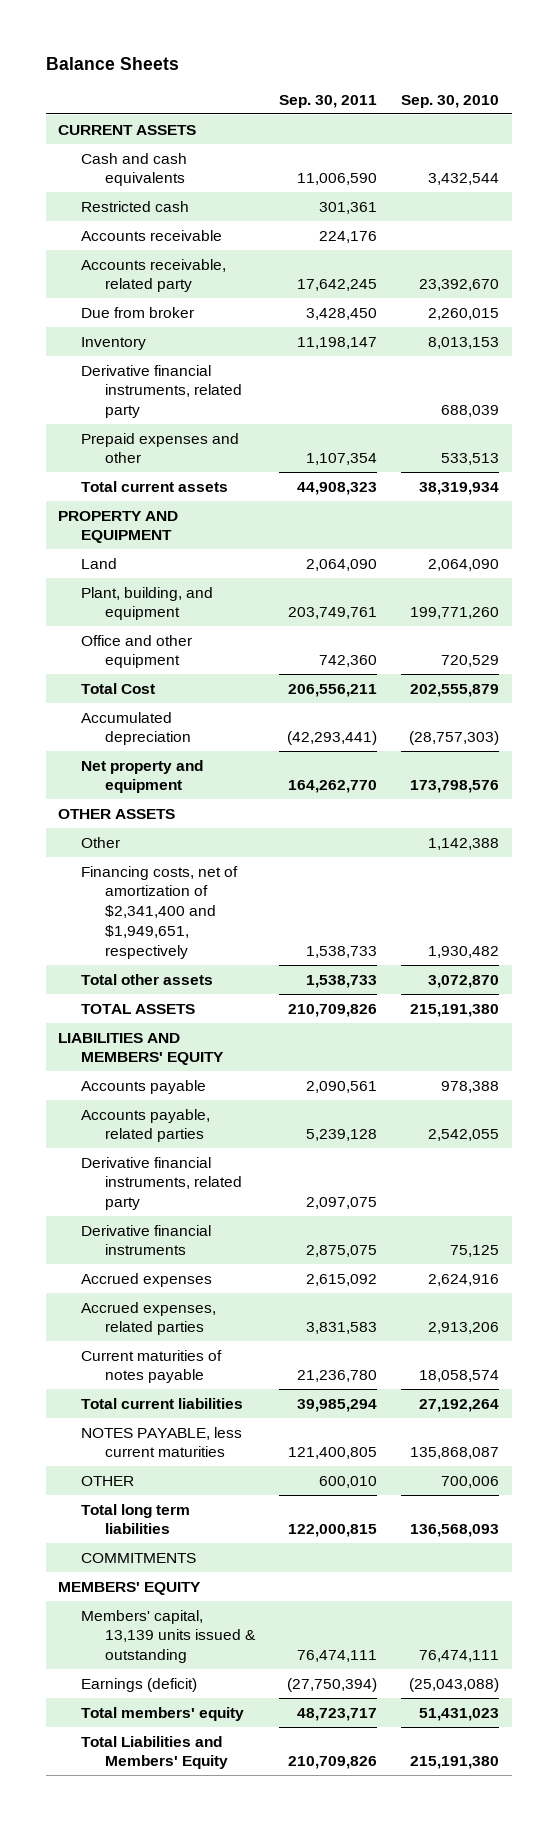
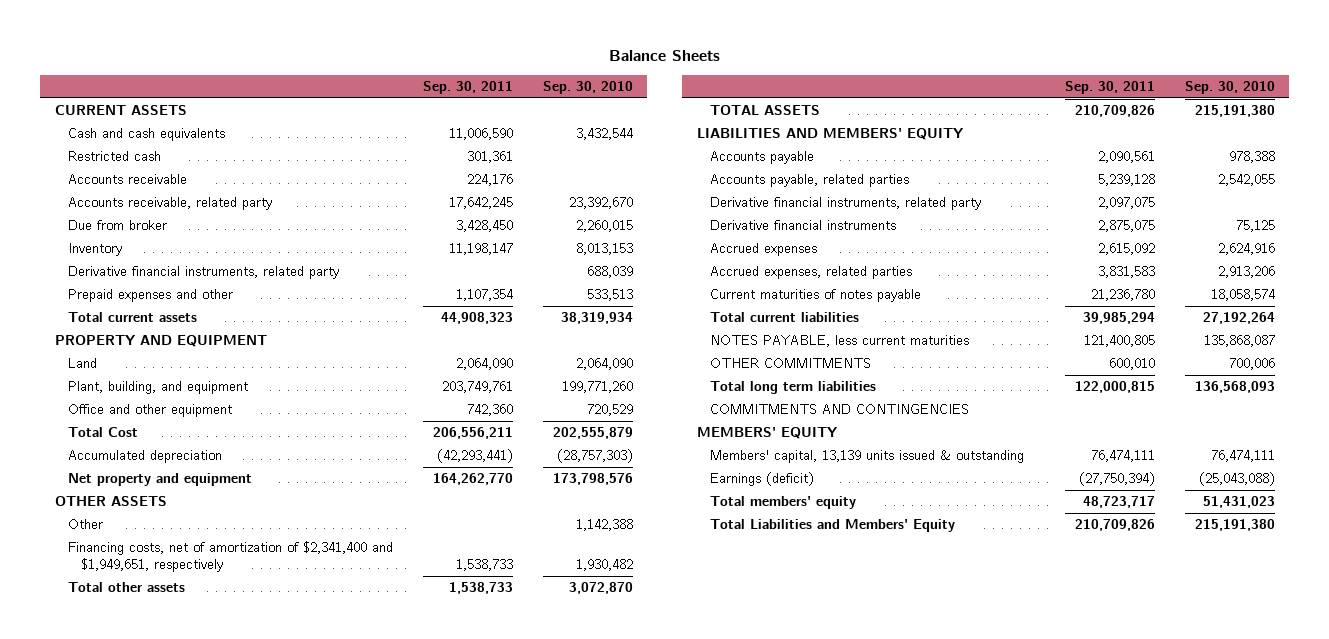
[81,1475,135,1486] OTHER -> [710,358,872,369] OTHER COMMITMENTS
[81,1552,197,1563] COMMITMENTS -> [710,404,970,415] COMMITMENTS AND CONTINGENCIES

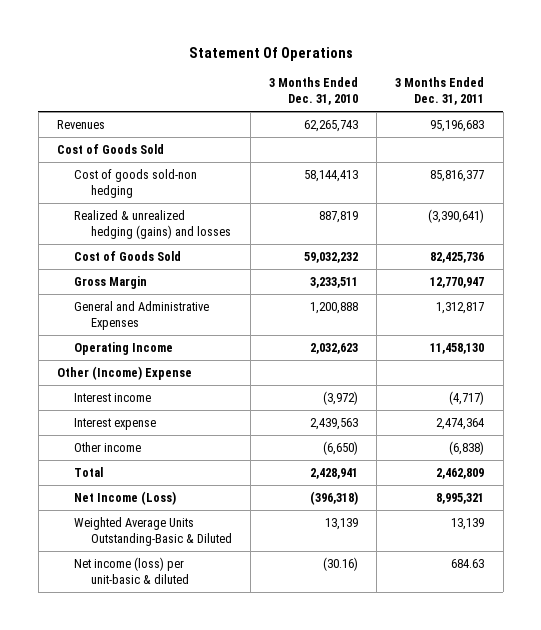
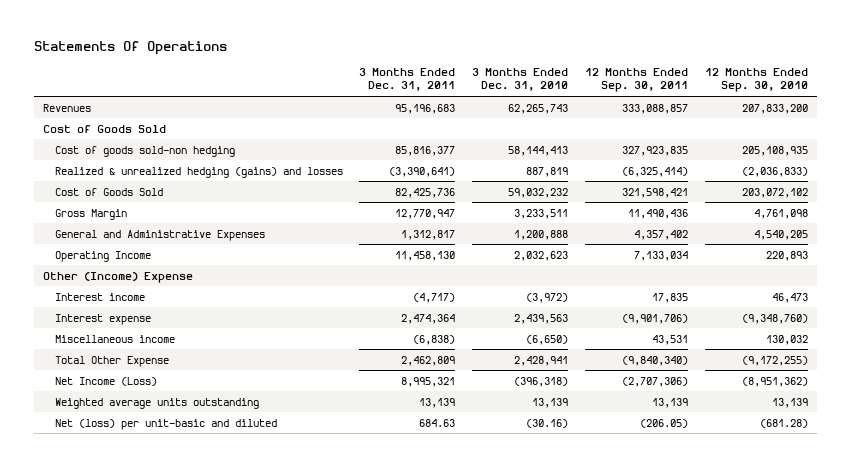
[188,46,353,61] Statement Of Operations -> [34,40,228,55] Statements Of Operations
none -> [585,68,689,93] 12 Months Ended Sep. 30, 2011
none -> [705,68,809,93] 12 Months Ended Sep. 30, 2010
[73,441,141,452] Other income -> [54,334,175,343] Miscellaneous income
[73,466,103,477] Total -> [54,355,169,367] Total Other Expense
[73,516,232,547] Weighted Average Units Outstanding-Basic & Diluted -> [54,397,259,409] Weighted average units outstanding
[73,556,189,585] Net income (loss) per unit-basic & diluted -> [54,418,277,430] Net (loss) per unit-basic and diluted

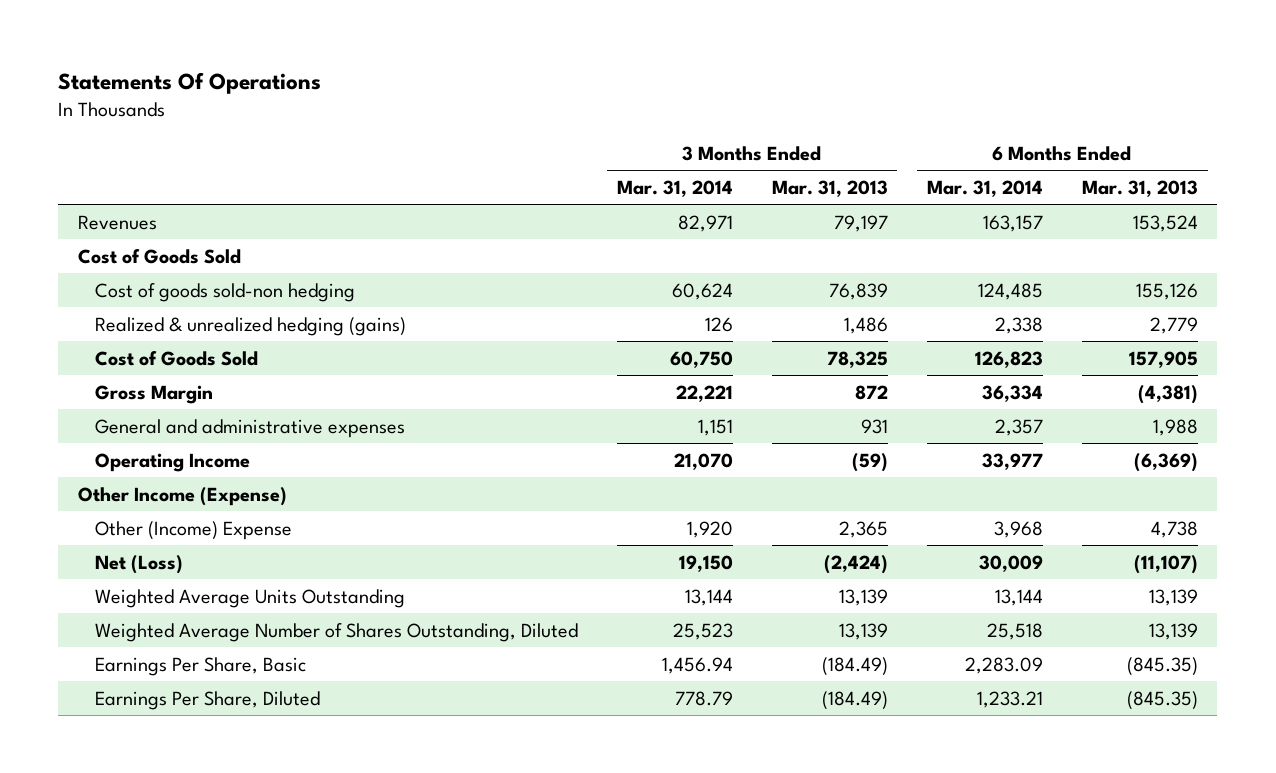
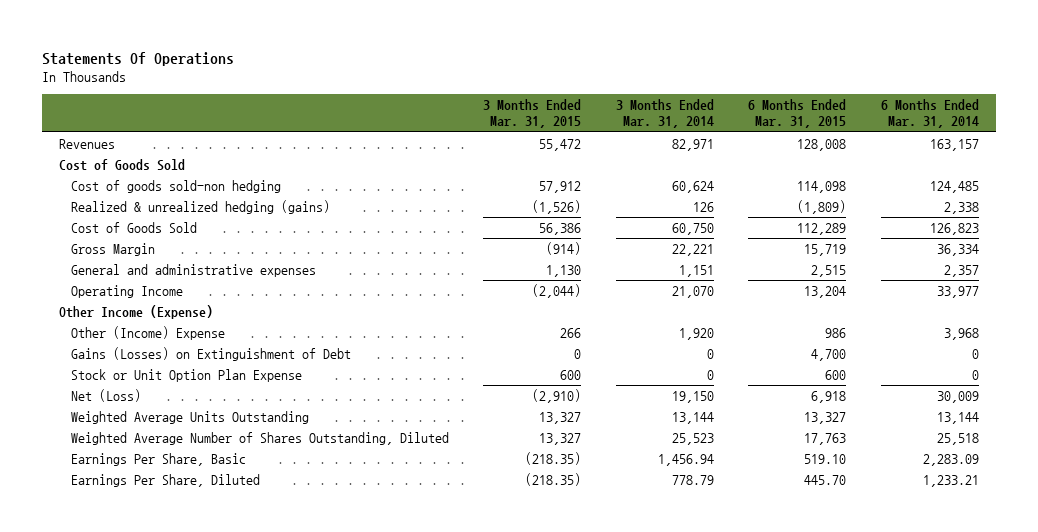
[771,179,888,197] Mar. 31, 2013 -> none
[1081,179,1198,197] Mar. 31, 2013 -> none
none -> [483,99,582,129] 3 Months Ended Mar. 31, 2015
none -> [748,99,847,129] 6 Months Ended Mar. 31, 2015
none -> [70,347,351,362] Gains (Losses) on Extinguishment of Debt
none -> [70,369,302,383] Stock or Unit Option Plan Expense

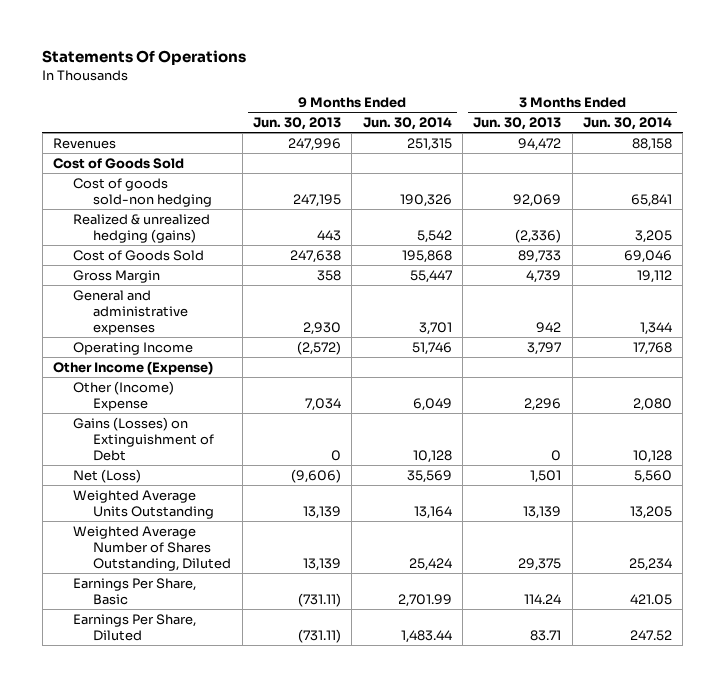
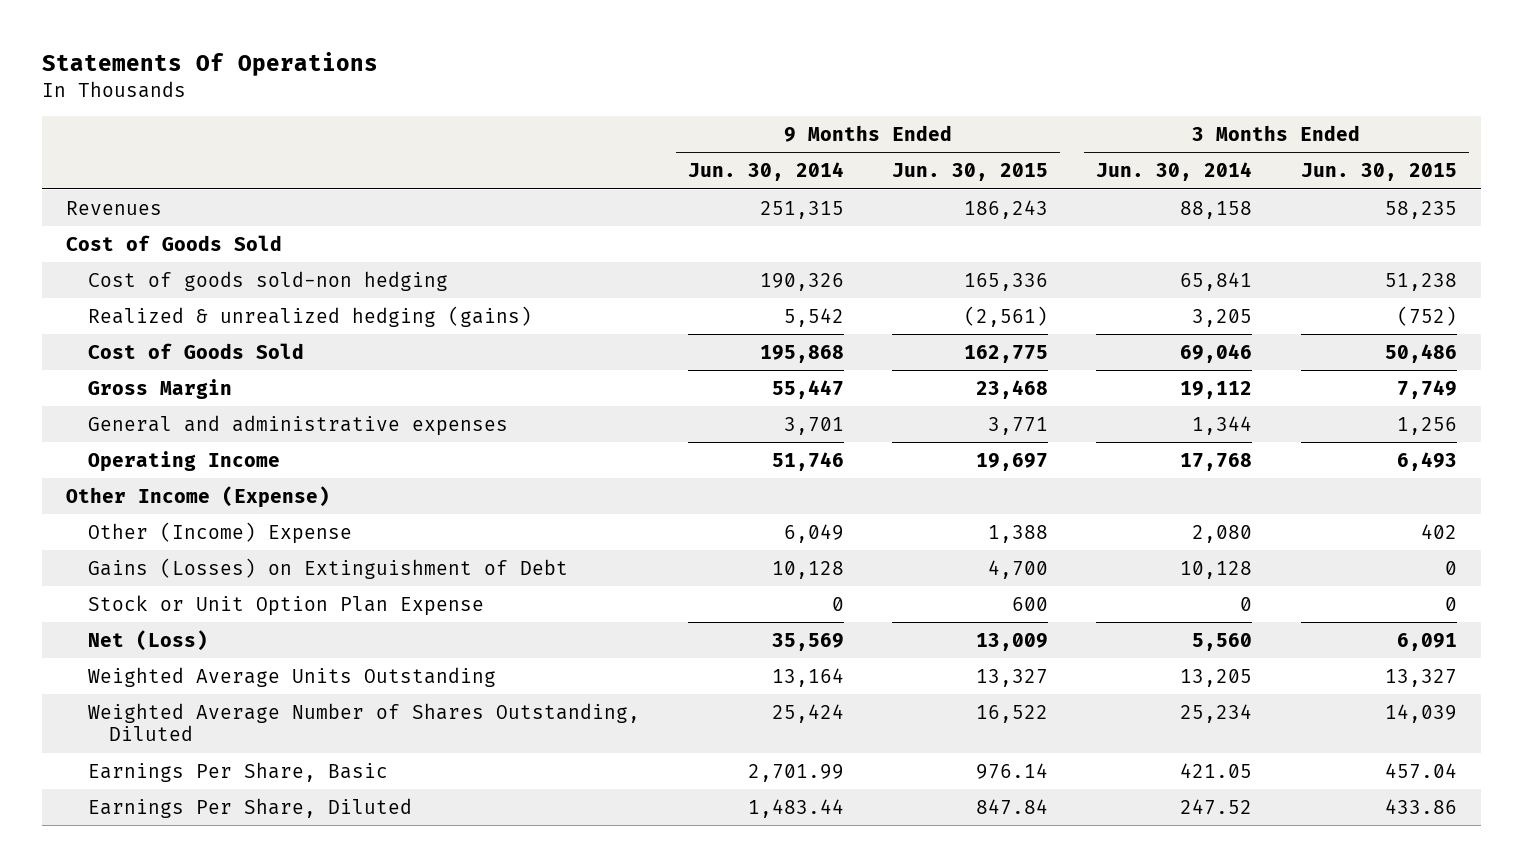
[253,117,342,131] Jun. 30, 2013 -> none
[473,117,562,131] Jun. 30, 2013 -> none
none -> [892,163,1049,182] Jun. 30, 2015
none -> [1300,163,1457,182] Jun. 30, 2015
none -> [87,594,484,616] Stock or Unit Option Plan Expense

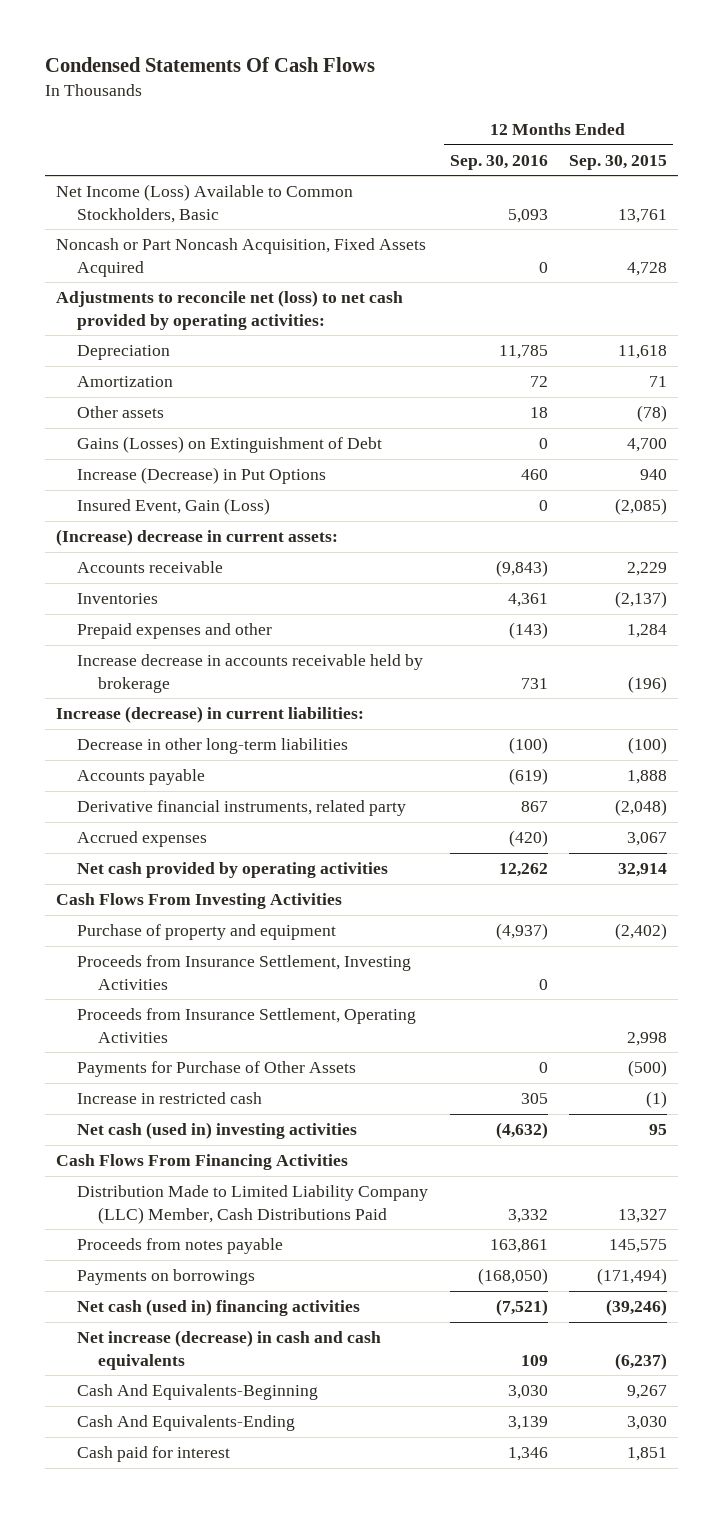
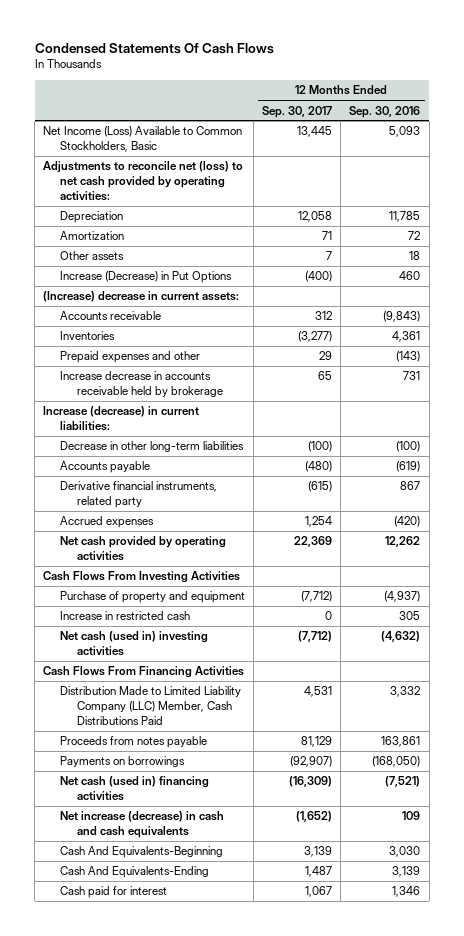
[569,154,668,170] Sep. 30, 2015 -> none
none -> [262,105,333,118] Sep. 30, 2017
[55,238,426,277] Noncash or Part Noncash Acquisition, Fixed Assets Acquired -> none
[76,436,382,454] Gains (Losses) on Extinguishment of Debt -> none
[76,498,270,516] Insured Event, Gain (Loss) -> none
[76,955,411,990] Proceeds from Insurance Settlement, Investing Activities -> none
[76,1008,416,1043] Proceeds from Insurance Settlement, Operating Activities -> none
[76,1061,356,1078] Payments for Purchase of Other Assets -> none

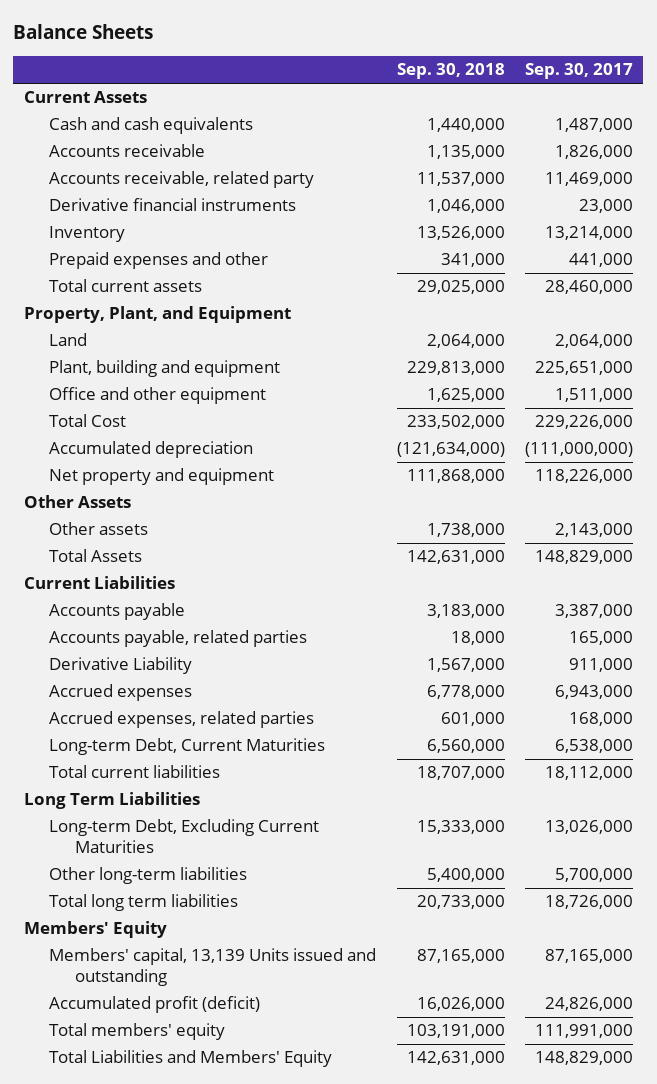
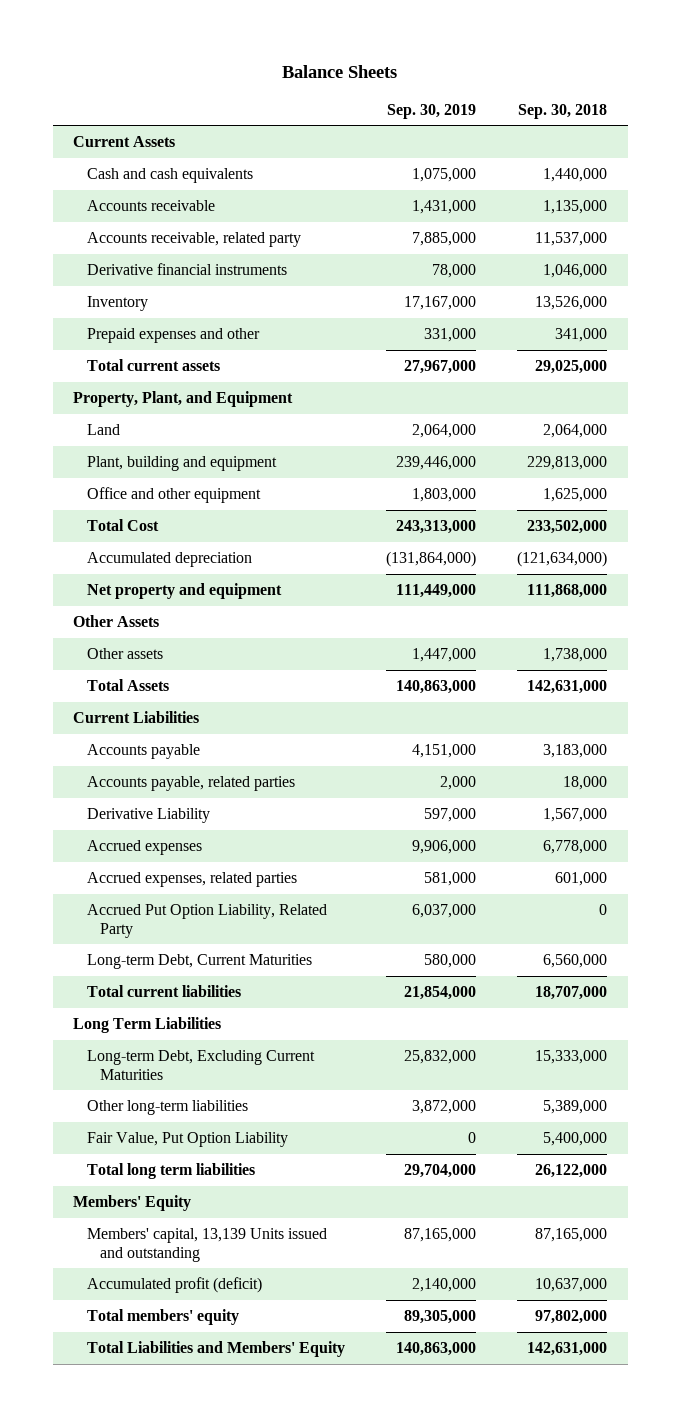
[525,63,634,80] Sep. 30, 2017 -> none
none -> [387,103,477,119] Sep. 30, 2019
none -> [86,904,327,938] Accrued Put Option Liability, Related Party
[426,868,505,883] 5,400,000 -> [543,1100,608,1115] 5,389,000
none -> [86,1132,288,1148] Fair Value, Put Option Liability
[416,895,505,910] 20,733,000 -> [535,1164,608,1179] 26,122,000
[416,997,505,1012] 16,026,000 -> [535,1278,608,1293] 10,637,000
[406,1024,505,1039] 103,191,000 -> [535,1310,608,1325] 97,802,000

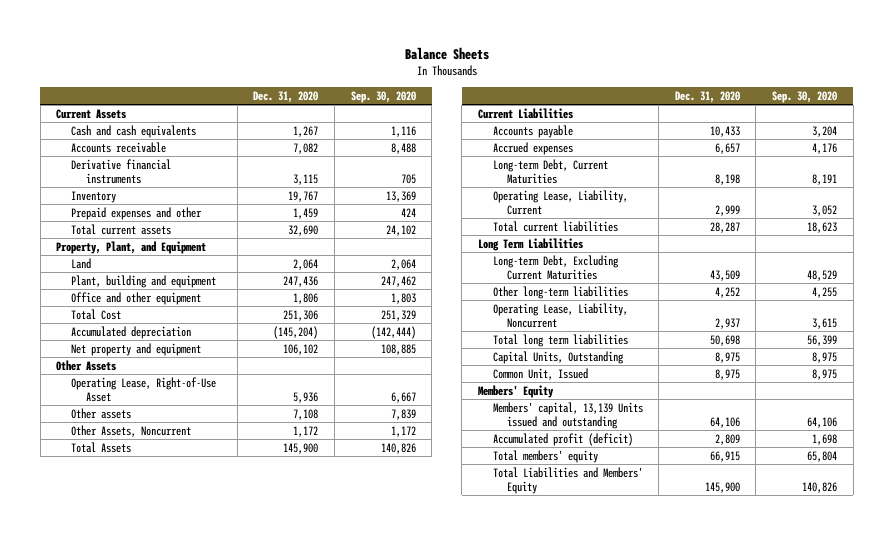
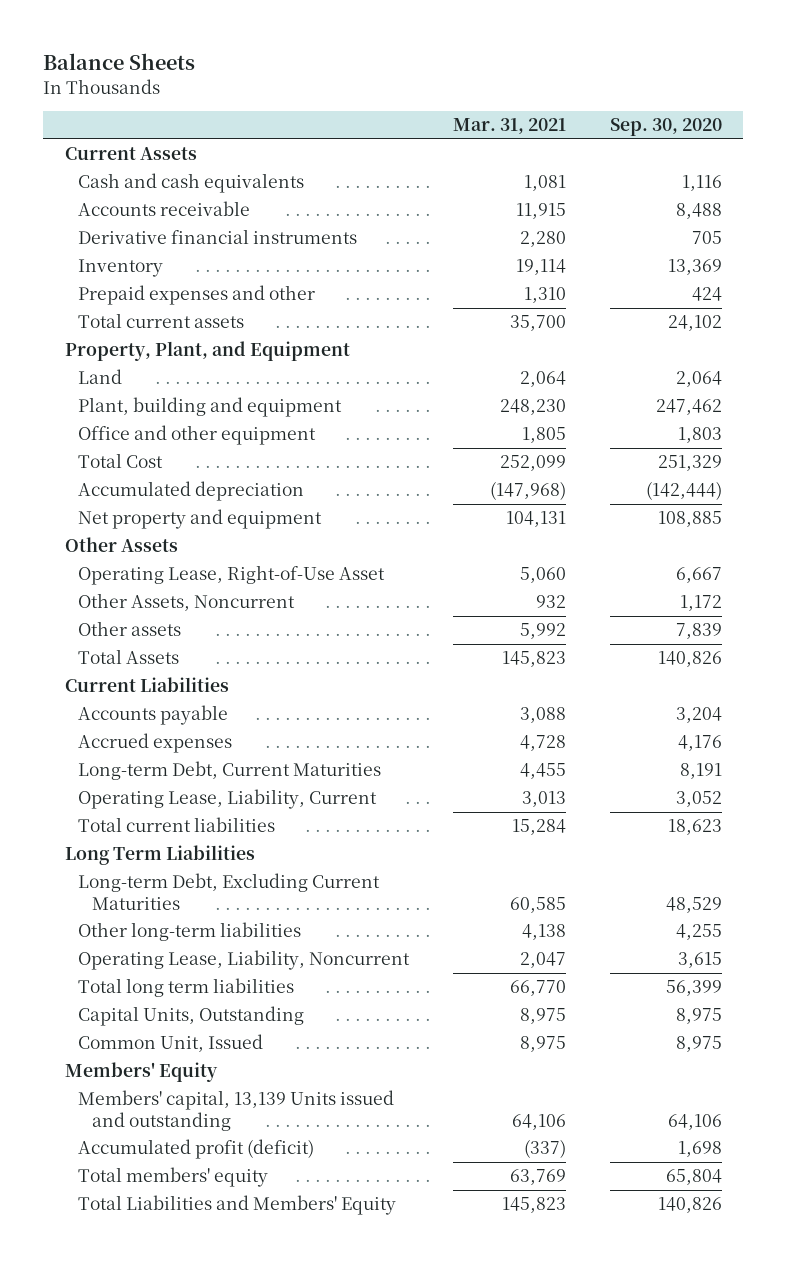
[253,90,319,103] Dec. 31, 2020 -> none
none -> [453,118,567,135] Mar. 31, 2021
[70,407,131,419] Other assets -> [78,621,182,637] Other assets

